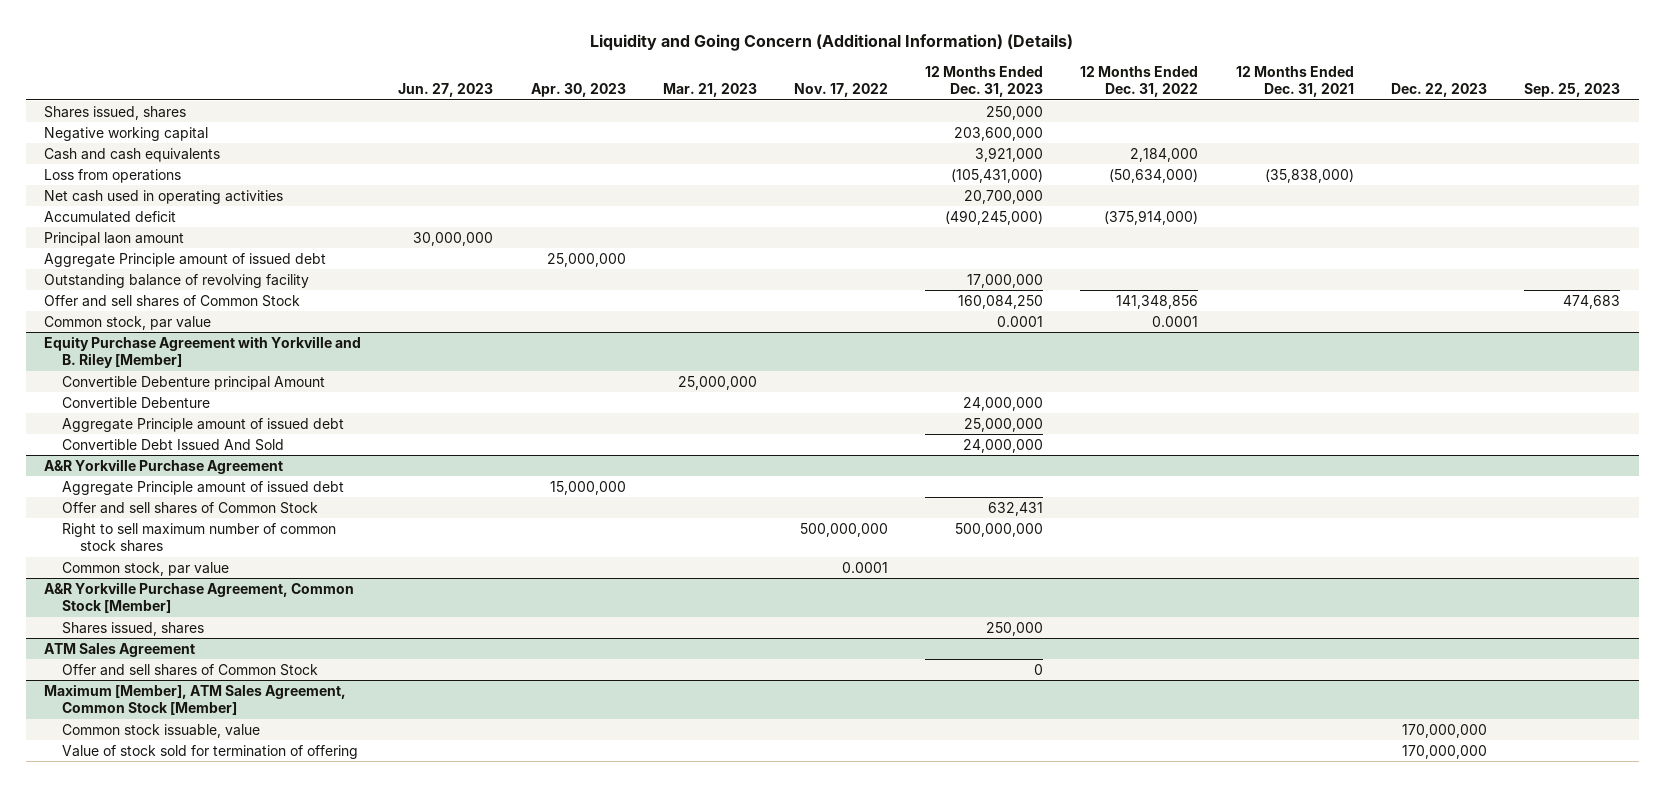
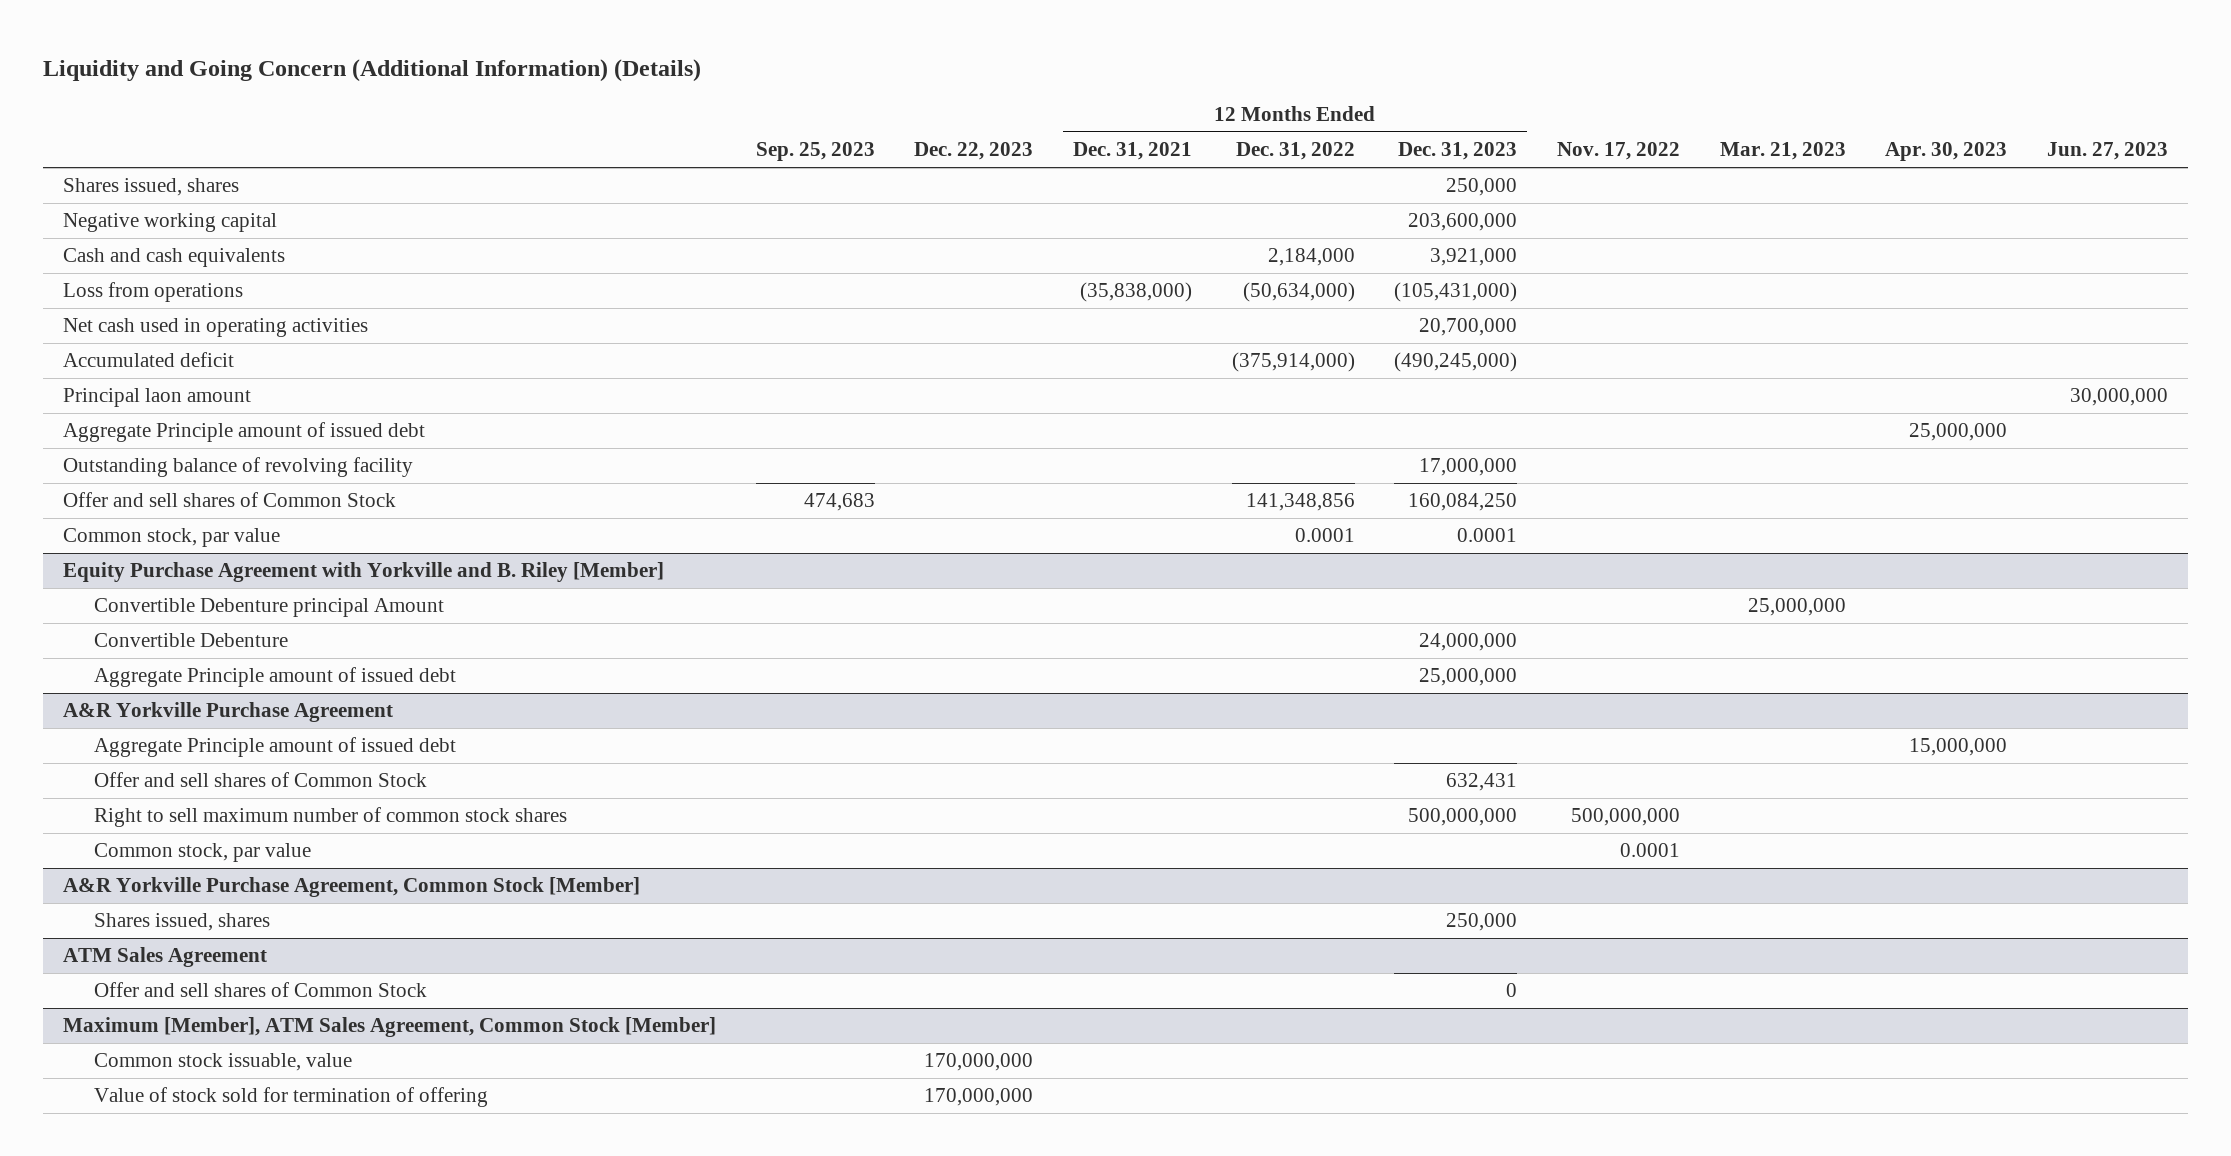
[62,438,285,451] Convertible Debt Issued And Sold -> none

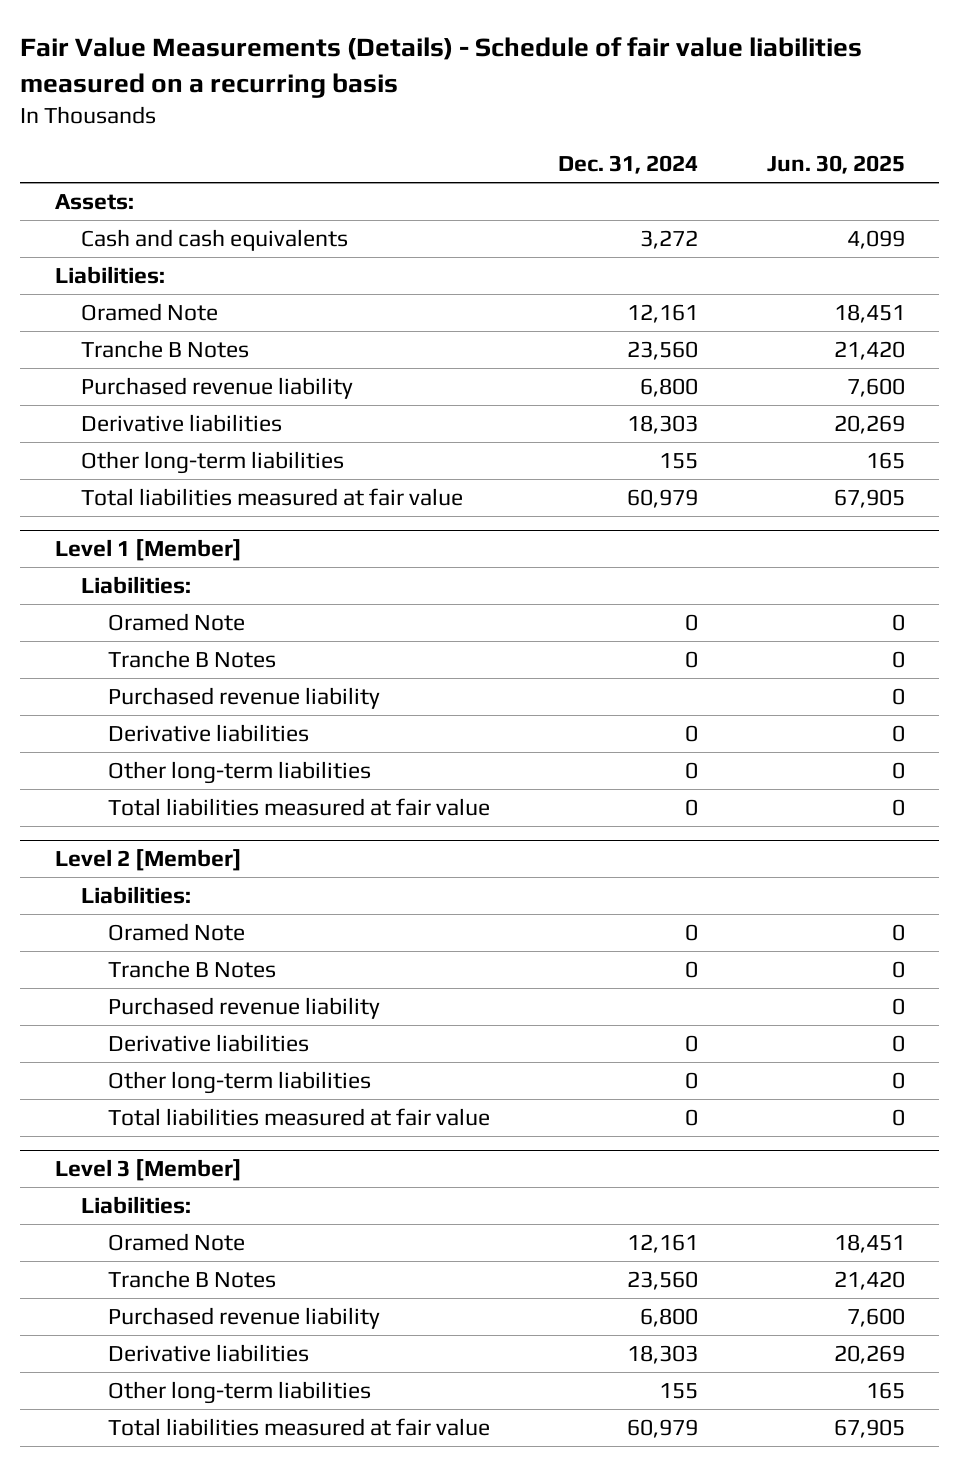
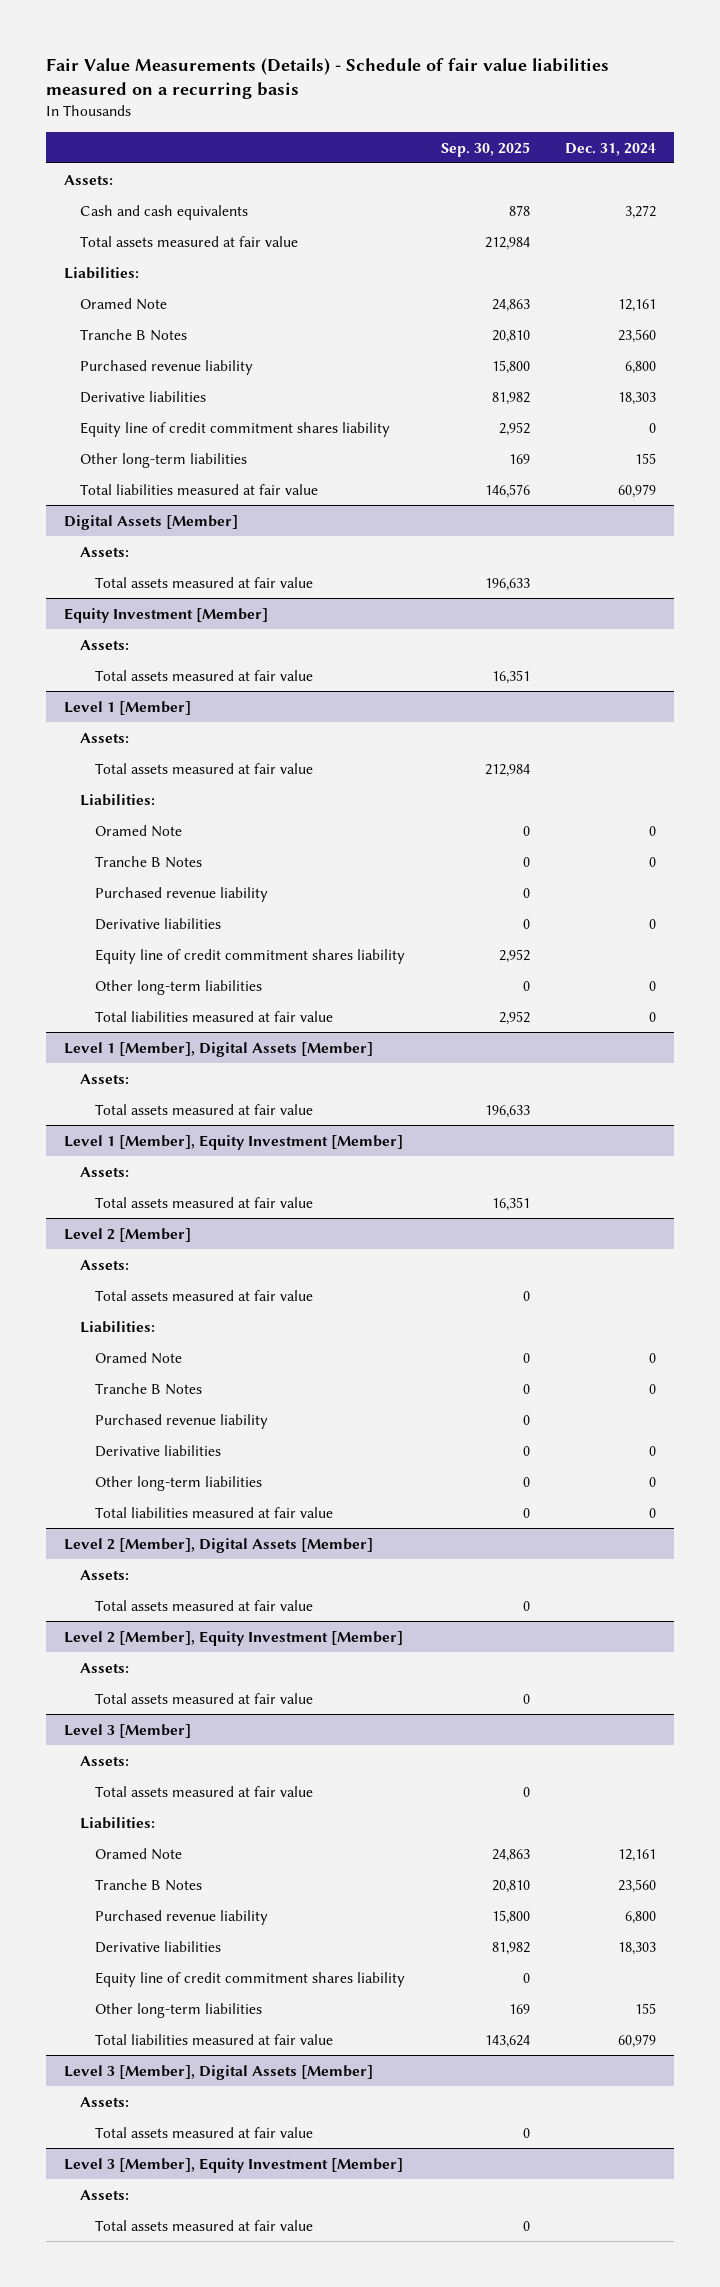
[766,155,905,175] Jun. 30, 2025 -> none
none -> [440,141,530,157] Sep. 30, 2025
none -> [79,235,298,247] Total assets measured at fair value
none -> [79,421,390,437] Equity line of credit commitment shares liability
none -> [63,514,238,530] Digital Assets [Member]
none -> [79,546,129,557] Assets:
none -> [95,576,314,588] Total assets measured at fair value
none -> [63,607,268,623] Equity Investment [Member]
none -> [79,639,129,650] Assets:
none -> [95,669,314,681] Total assets measured at fair value
none -> [79,732,129,743] Assets:
none -> [95,762,314,774] Total assets measured at fair value
none -> [95,948,406,964] Equity line of credit commitment shares liability
none -> [63,1041,373,1057] Level 1 [Member], Digital Assets [Member]
none -> [79,1073,129,1084] Assets:
none -> [95,1103,314,1115] Total assets measured at fair value
none -> [63,1134,403,1150] Level 1 [Member], Equity Investment [Member]
none -> [79,1166,129,1177] Assets:
none -> [95,1196,314,1208] Total assets measured at fair value
none -> [79,1259,129,1270] Assets:
none -> [95,1289,314,1301] Total assets measured at fair value
none -> [63,1537,373,1553] Level 2 [Member], Digital Assets [Member]
none -> [79,1569,129,1580] Assets:
none -> [95,1599,314,1611] Total assets measured at fair value
none -> [63,1630,403,1646] Level 2 [Member], Equity Investment [Member]
none -> [79,1662,129,1673] Assets:
none -> [95,1692,314,1704] Total assets measured at fair value
none -> [79,1755,129,1766] Assets:
none -> [95,1785,314,1797] Total assets measured at fair value
none -> [95,1971,406,1987] Equity line of credit commitment shares liability
none -> [63,2064,373,2080] Level 3 [Member], Digital Assets [Member]
none -> [79,2096,129,2107] Assets:
none -> [95,2126,314,2138] Total assets measured at fair value
none -> [63,2157,403,2173] Level 3 [Member], Equity Investment [Member]
none -> [79,2189,129,2200] Assets:
none -> [95,2219,314,2231] Total assets measured at fair value

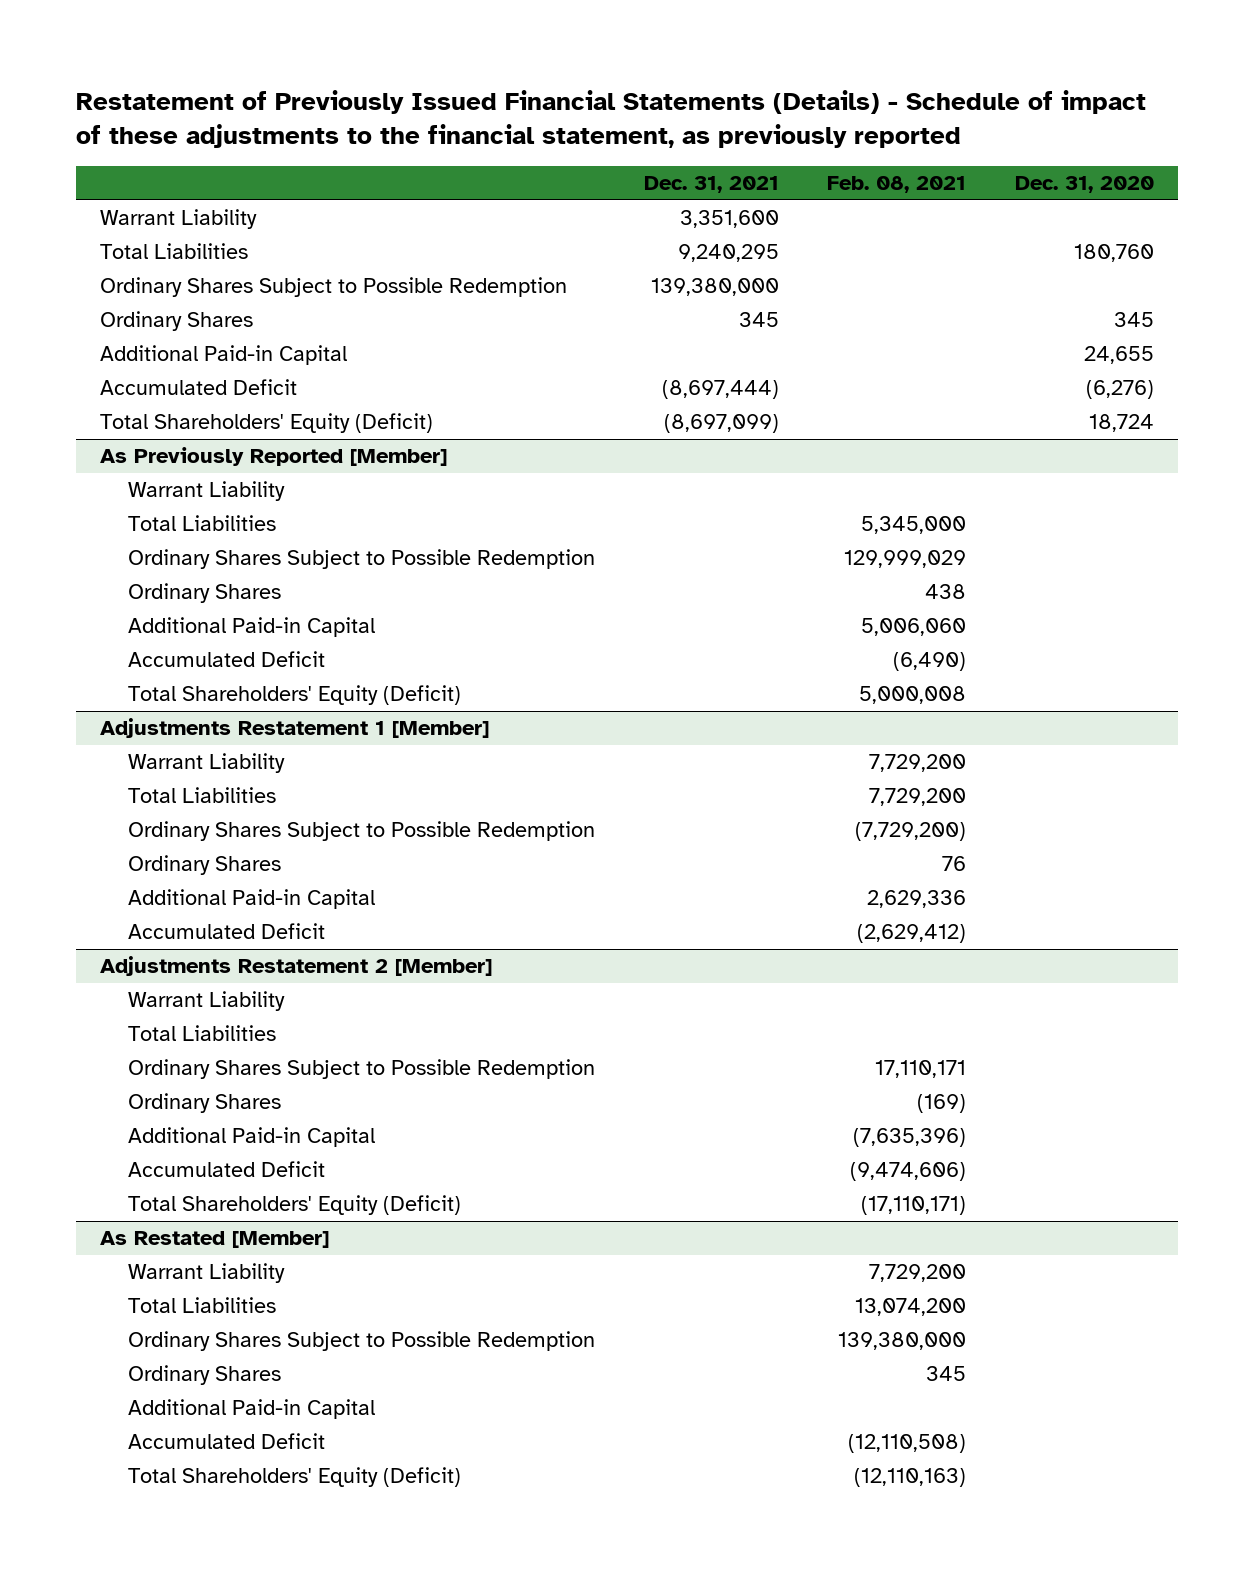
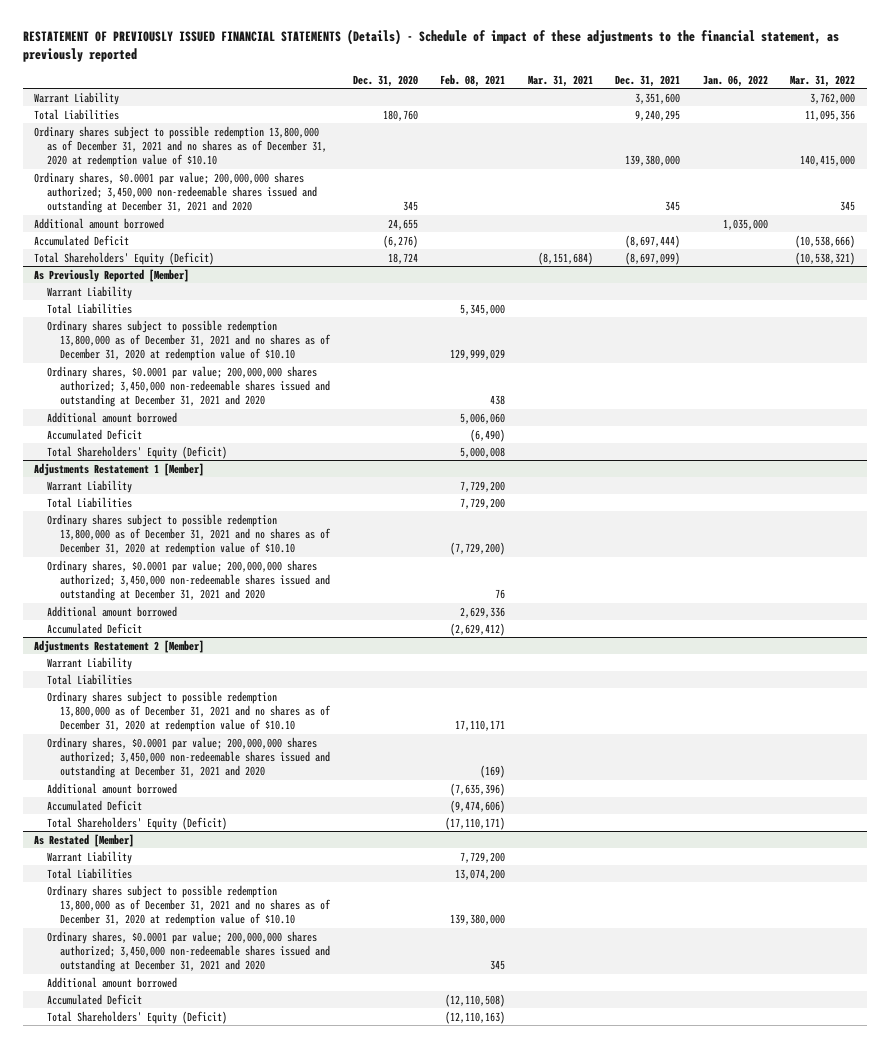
[75,89,1146,148] Restatement of Previously Issued Financial Statements (Details) - Schedule of impact of these adjustments to the financial statement, as previously reported -> [23,29,840,63] RESTATEMENT OF PREVIOUSLY ISSUED FINANCIAL STATEMENTS (Details) - Schedule of impact of these adjustments to the financial statement, as previously reported
none -> [527,74,593,87] Mar. 31, 2021
none -> [702,74,768,87] Jan. 06, 2022
none -> [790,74,856,87] Mar. 31, 2022
[99,277,567,298] Ordinary Shares Subject to Possible Redemption -> [34,125,328,167] Ordinary shares subject to possible redemption 13,800,000 as of December 31, 2021 and no shares as of December 31, 2020 at redemption value of $10.10
[99,311,253,332] Ordinary Shares -> [34,171,318,213] Ordinary shares, $0.0001 par value; 200,000,000 shares authorized; 3,450,000 non-redeemable shares issued and outstanding at December 31, 2021 and 2020
[99,345,347,366] Additional Paid-in Capital -> [34,217,165,229] Additional amount borrowed
[128,549,596,570] Ordinary Shares Subject to Possible Redemption -> [47,319,332,361] Ordinary shares subject to possible redemption 13,800,000 as of December 31, 2021 and no shares as of December 31, 2020 at redemption value of $10.10
[128,583,282,604] Ordinary Shares -> [47,365,331,407] Ordinary shares, $0.0001 par value; 200,000,000 shares authorized; 3,450,000 non-redeemable shares issued and outstanding at December 31, 2021 and 2020
[128,617,376,638] Additional Paid-in Capital -> [47,411,178,423] Additional amount borrowed
[128,821,596,842] Ordinary Shares Subject to Possible Redemption -> [47,513,332,555] Ordinary shares subject to possible redemption 13,800,000 as of December 31, 2021 and no shares as of December 31, 2020 at redemption value of $10.10
[128,855,282,876] Ordinary Shares -> [47,559,331,601] Ordinary shares, $0.0001 par value; 200,000,000 shares authorized; 3,450,000 non-redeemable shares issued and outstanding at December 31, 2021 and 2020
[128,889,376,910] Additional Paid-in Capital -> [47,605,178,617] Additional amount borrowed
[128,1059,596,1080] Ordinary Shares Subject to Possible Redemption -> [47,690,332,732] Ordinary shares subject to possible redemption 13,800,000 as of December 31, 2021 and no shares as of December 31, 2020 at redemption value of $10.10
[128,1093,282,1114] Ordinary Shares -> [47,736,331,778] Ordinary shares, $0.0001 par value; 200,000,000 shares authorized; 3,450,000 non-redeemable shares issued and outstanding at December 31, 2021 and 2020
[128,1127,376,1148] Additional Paid-in Capital -> [47,782,178,794] Additional amount borrowed
[128,1331,596,1352] Ordinary Shares Subject to Possible Redemption -> [47,884,332,926] Ordinary shares subject to possible redemption 13,800,000 as of December 31, 2021 and no shares as of December 31, 2020 at redemption value of $10.10
[128,1365,282,1386] Ordinary Shares -> [47,930,331,972] Ordinary shares, $0.0001 par value; 200,000,000 shares authorized; 3,450,000 non-redeemable shares issued and outstanding at December 31, 2021 and 2020
[128,1399,376,1420] Additional Paid-in Capital -> [47,976,178,988] Additional amount borrowed

